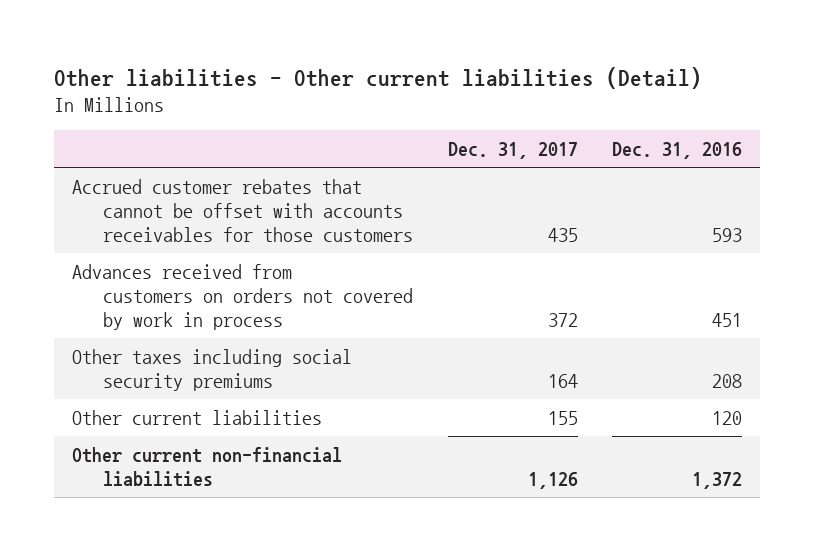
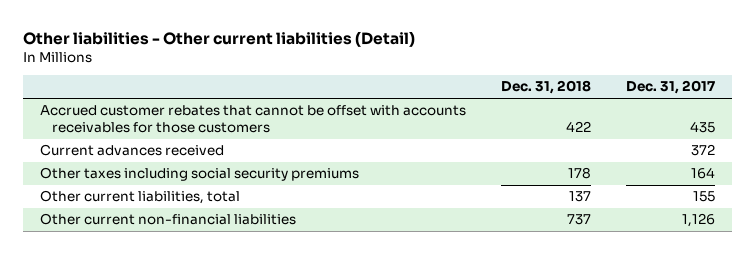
[612,141,743,159] Dec. 31, 2016 -> none
none -> [501,80,592,95] Dec. 31, 2018
[71,263,413,330] Advances received from customers on orders not covered by work in process -> [40,144,225,157] Current advances received
[71,409,322,425] Other current liabilities -> [40,190,241,205] Other current liabilities, total

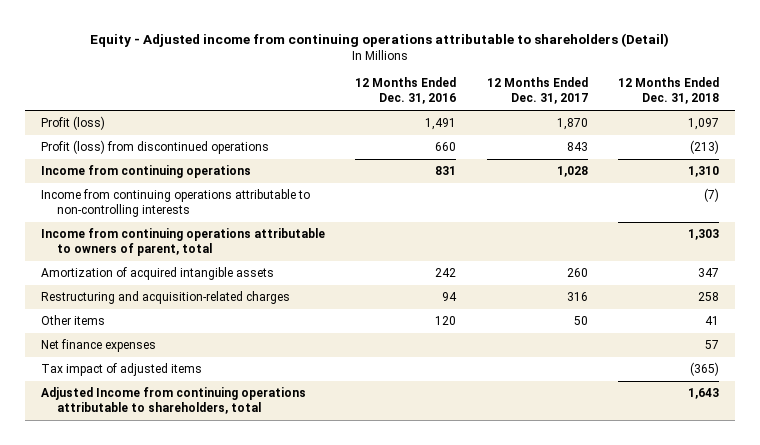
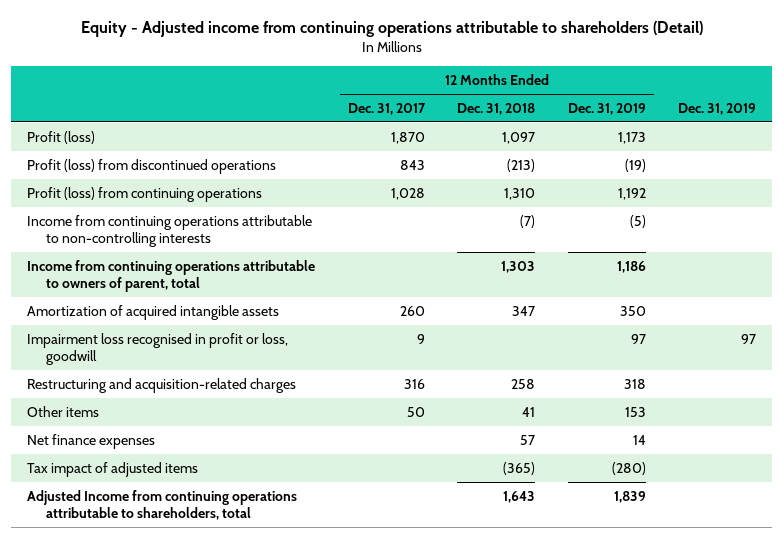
[355,77,457,105] 12 Months Ended Dec. 31, 2016 -> none
none -> [567,102,646,115] Dec. 31, 2019
none -> [678,102,757,115] Dec. 31, 2019
[40,165,251,179] Income from continuing operations -> [27,186,263,202] Profit (loss) from continuing operations
none -> [27,332,289,366] Impairment loss recognised in profit or loss, goodwill

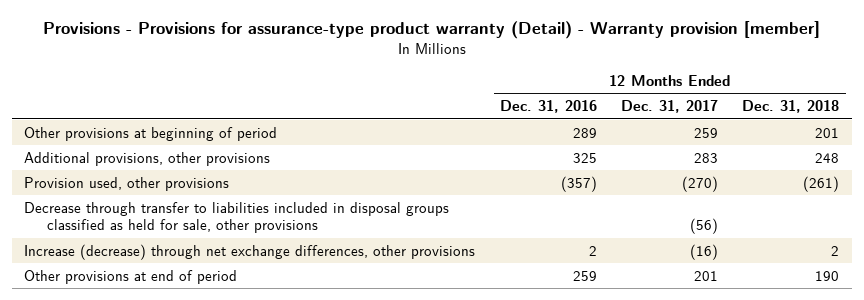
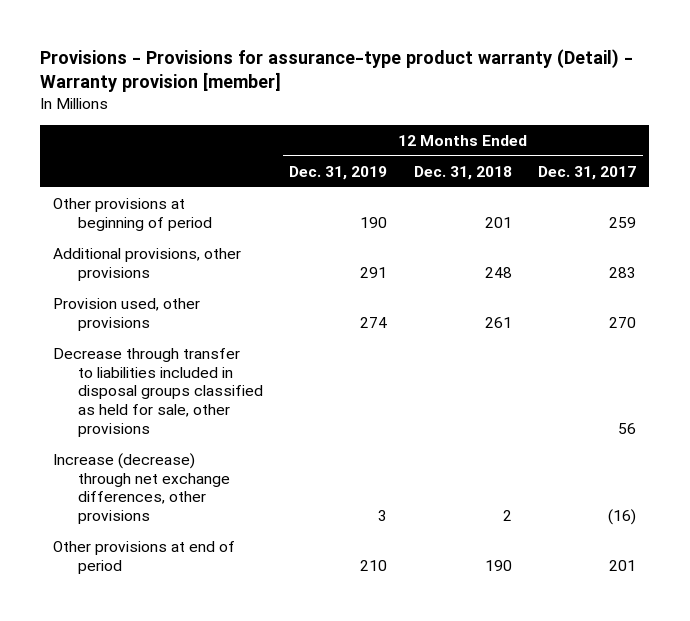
[499,100,597,114] Dec. 31, 2016 -> none
none -> [289,165,388,180] Dec. 31, 2019
[682,175,719,192] (270) -> [609,316,637,328] 270
[803,175,840,192] (261) -> [484,316,512,328] 261
[690,218,719,235] (56) -> [618,422,637,434] 56

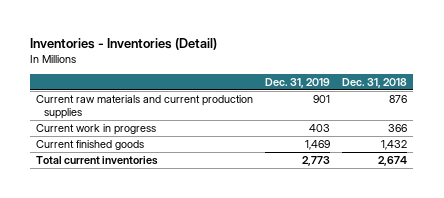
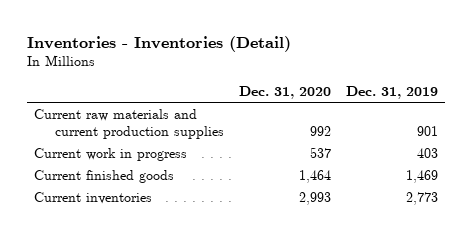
[342,77,408,88] Dec. 31, 2018 -> none
none -> [239,85,332,99] Dec. 31, 2020
[36,156,159,166] Total current inventories -> [34,191,153,204] Current inventories

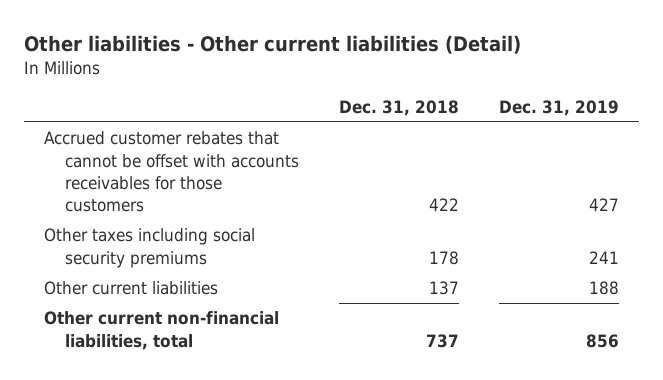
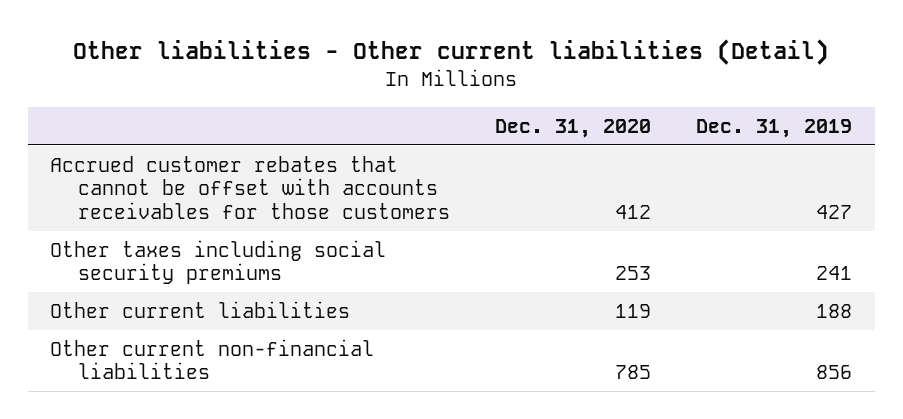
[339,100,460,117] Dec. 31, 2018 -> none
none -> [495,118,652,138] Dec. 31, 2020
[44,311,280,350] Other current non-financial liabilities, total -> [50,338,375,380] Other current non-financial liabilities

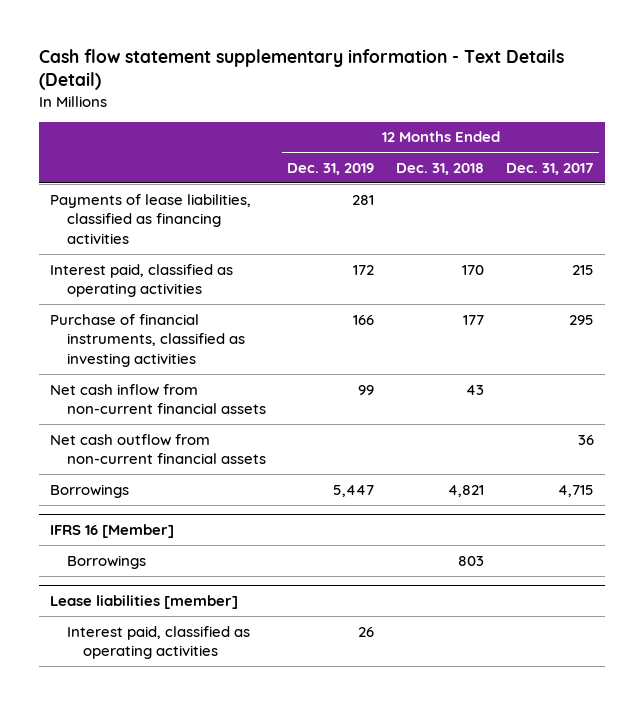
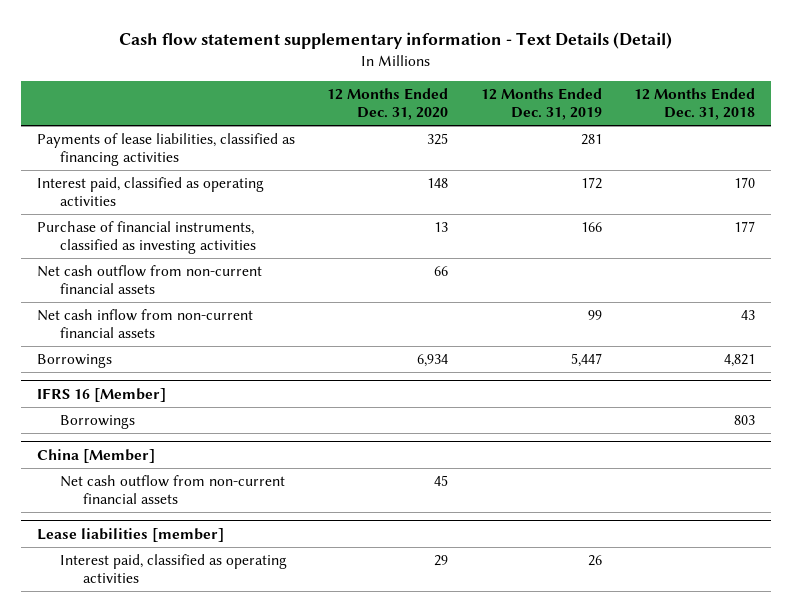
[505,163,594,176] Dec. 31, 2017 -> none
none -> [327,88,449,121] 12 Months Ended Dec. 31, 2020
[50,383,266,415] Net cash inflow from non-current financial assets -> [37,309,254,339] Net cash inflow from non-current financial assets
none -> [37,449,156,464] China [Member]
none -> [59,475,285,505] Net cash outflow from non-current financial assets

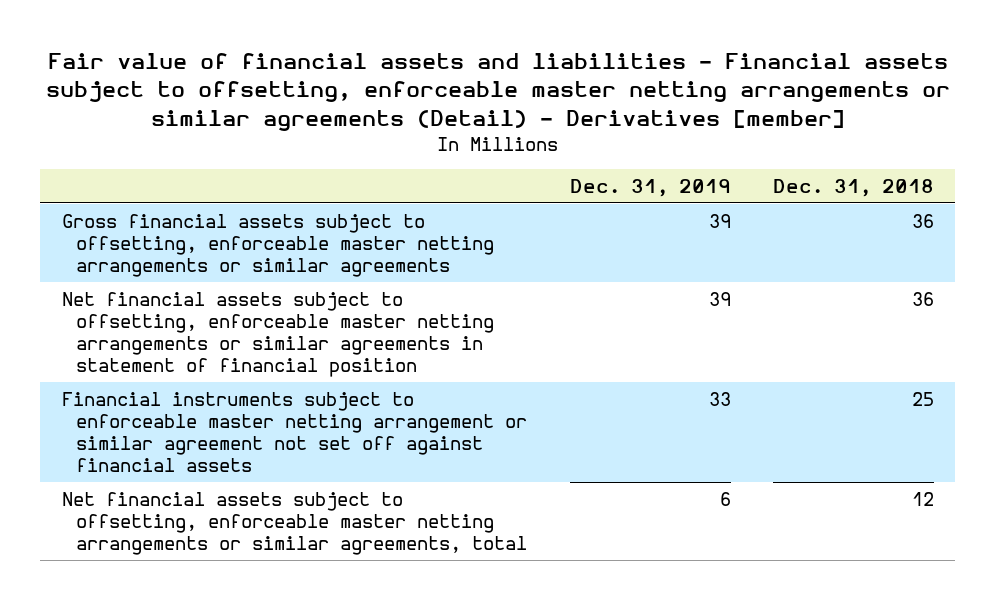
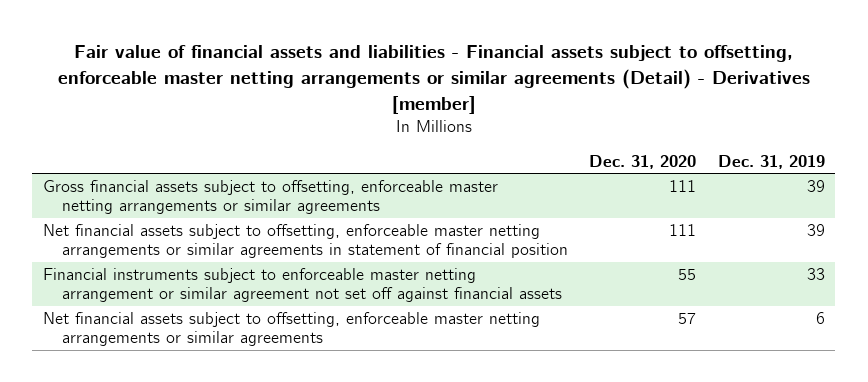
[773,178,935,197] Dec. 31, 2018 -> none
none -> [589,154,697,169] Dec. 31, 2020
[61,491,528,555] Net financial assets subject to offsetting, enforceable master netting arrangements or similar agreements, total -> [43,311,541,347] Net financial assets subject to offsetting, enforceable master netting arrangements or similar agreements

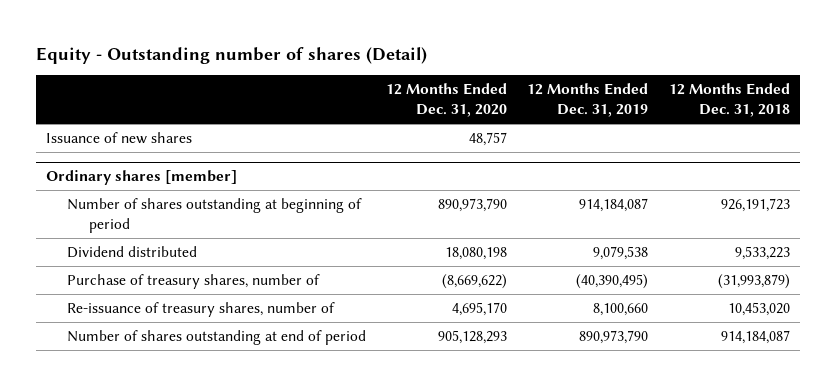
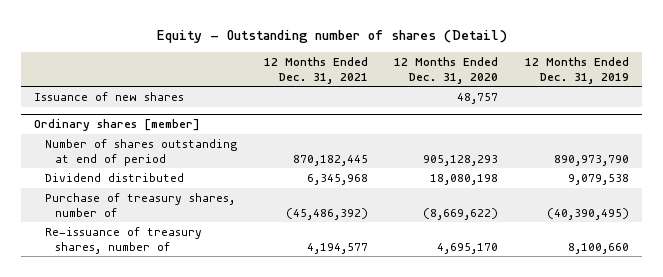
[668,83,790,118] 12 Months Ended Dec. 31, 2018 -> none
none -> [263,57,368,84] 12 Months Ended Dec. 31, 2021
[67,197,363,234] Number of shares outstanding at beginning of period -> none
[67,329,367,345] Number of shares outstanding at end of period -> [44,139,237,166] Number of shares outstanding at end of period

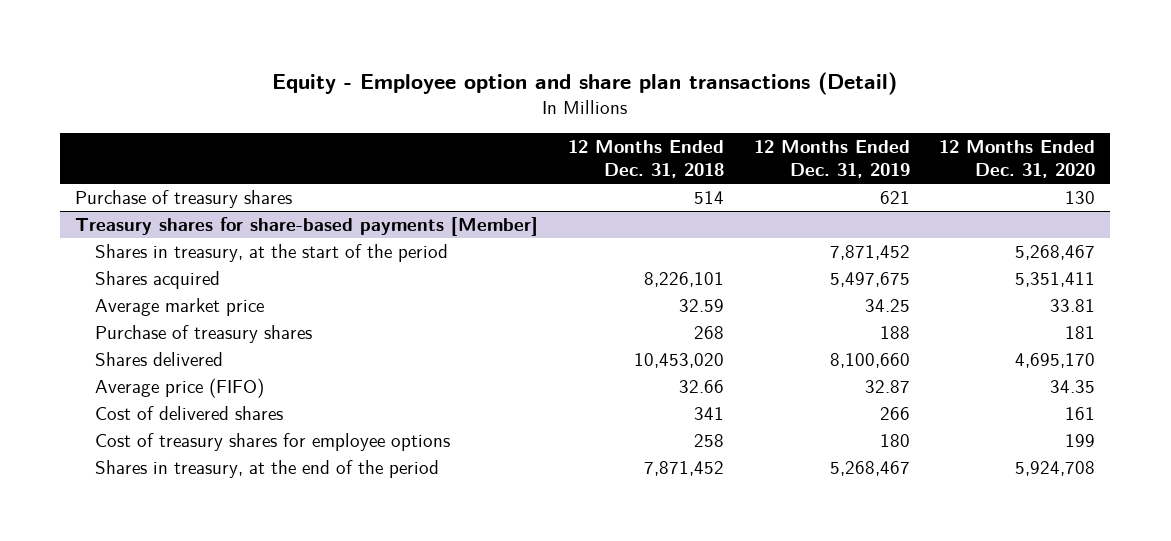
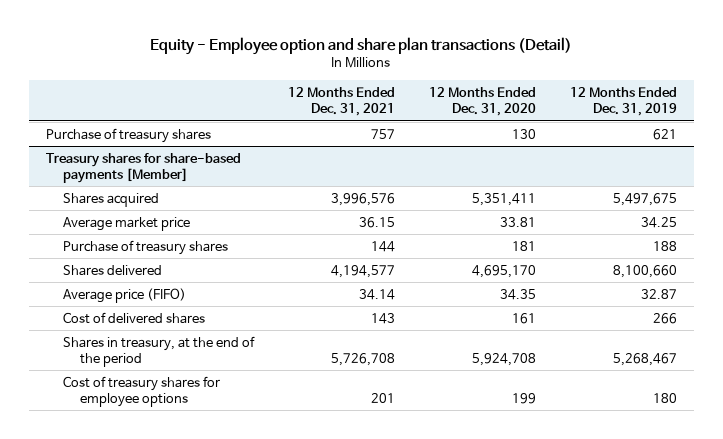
[568,140,725,179] 12 Months Ended Dec. 31, 2018 -> none
none -> [288,86,396,117] 12 Months Ended Dec. 31, 2021
[95,244,449,263] Shares in treasury, at the start of the period -> none
[95,433,451,452] Cost of treasury shares for employee options -> [63,375,221,408] Cost of treasury shares for employee options

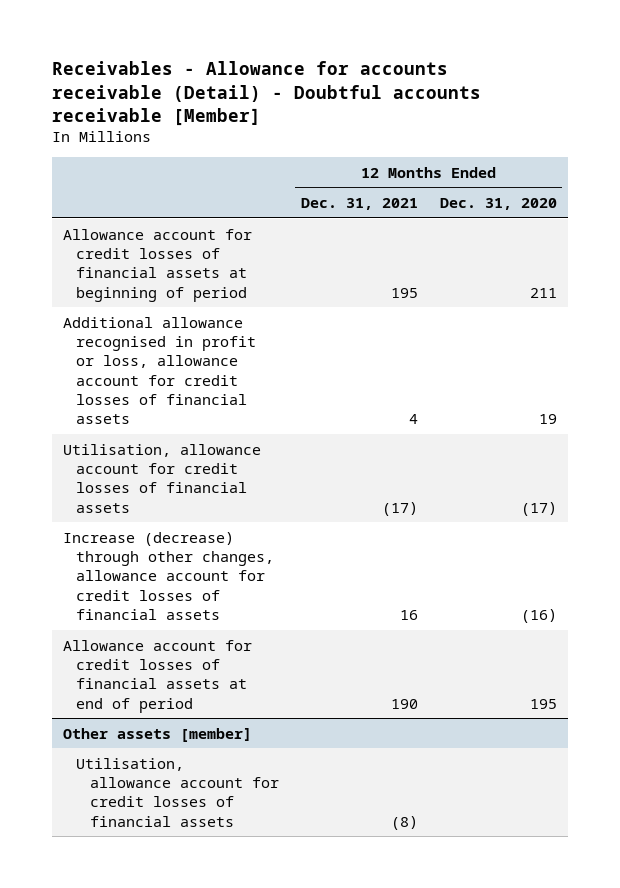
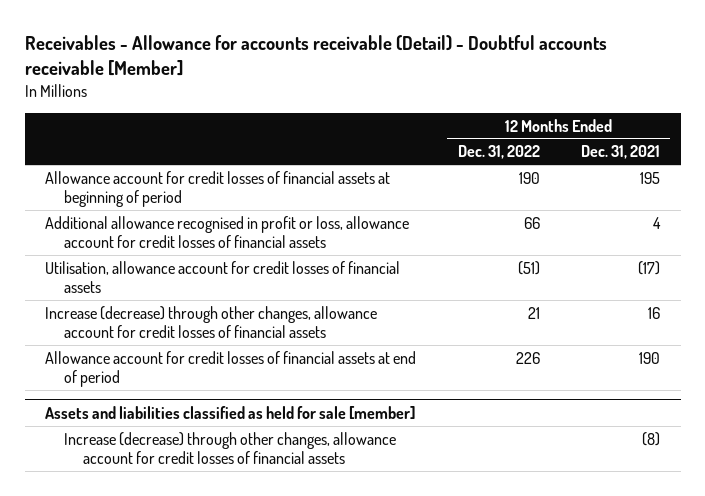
[439,197,557,210] Dec. 31, 2020 -> none
none -> [457,145,540,160] Dec. 31, 2022
[62,727,252,742] Other assets [member] -> [45,405,416,419] Assets and liabilities classified as held for sale [member]
[76,757,279,827] Utilisation, allowance account for credit losses of financial assets -> [64,431,397,465] Increase (decrease) through other changes, allowance account for credit losses of financial assets

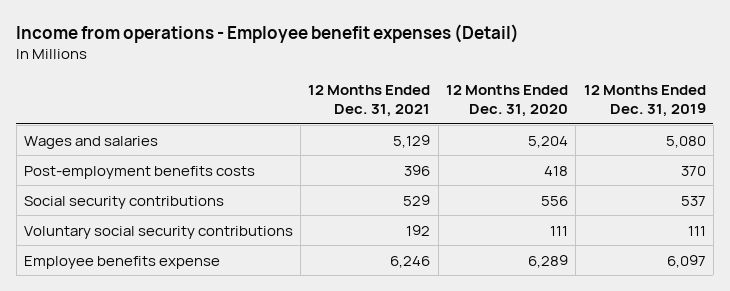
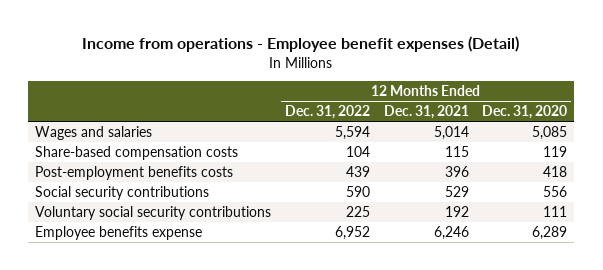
[583,84,706,117] 12 Months Ended Dec. 31, 2019 -> none
none -> [284,105,370,120] Dec. 31, 2022
[393,134,431,148] 5,129 -> [433,125,469,140] 5,014
[528,135,569,148] 5,204 -> [532,125,568,140] 5,085
none -> [35,145,239,160] Share-based compensation costs

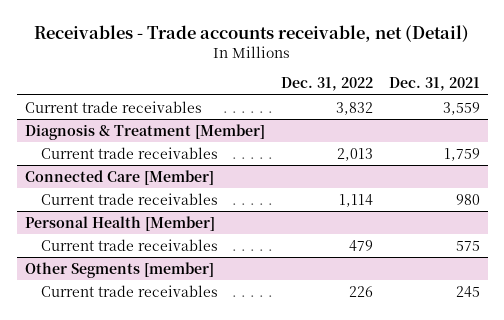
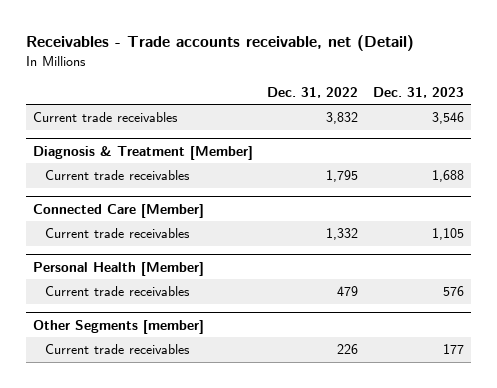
[388,77,480,92] Dec. 31, 2021 -> none
none -> [372,86,464,98] Dec. 31, 2023
[336,147,373,161] 2,013 -> [326,170,359,183] 1,795
[338,193,373,207] 1,114 -> [326,228,359,241] 1,332

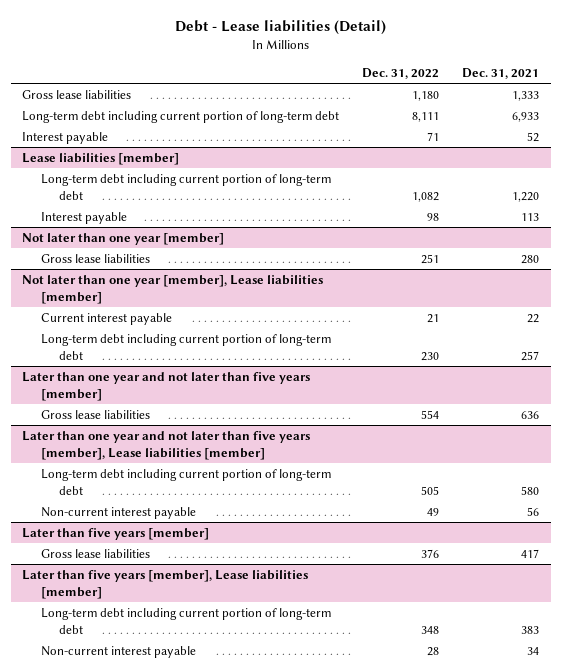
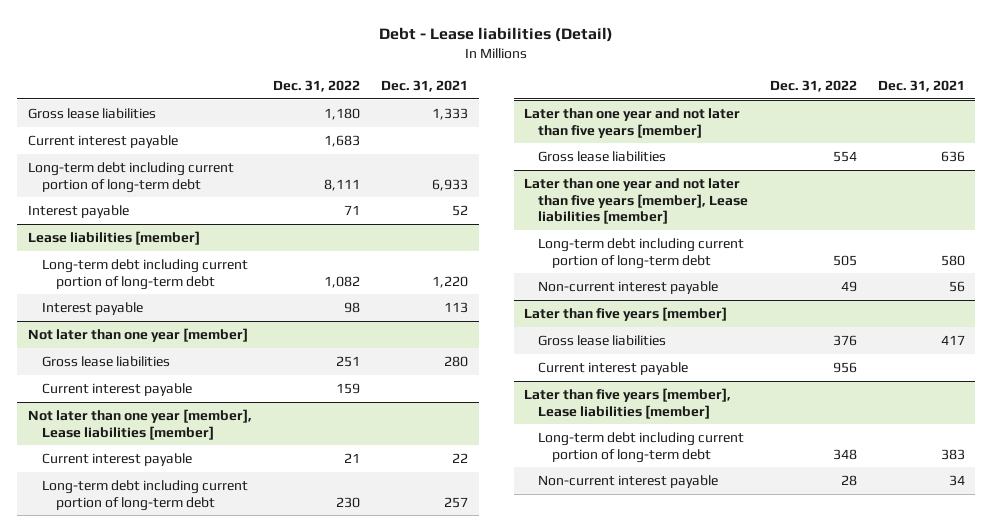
none -> [27,134,178,148] Current interest payable
none -> [41,382,192,396] Current interest payable
none -> [538,361,689,375] Current interest payable

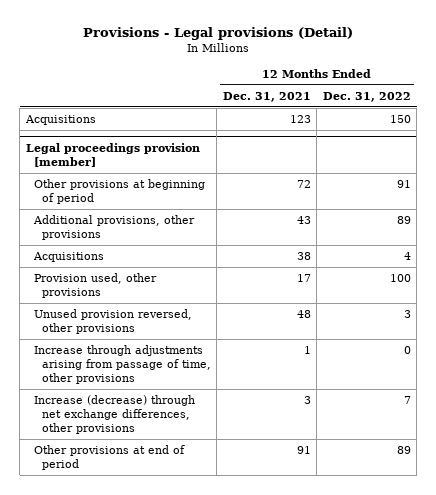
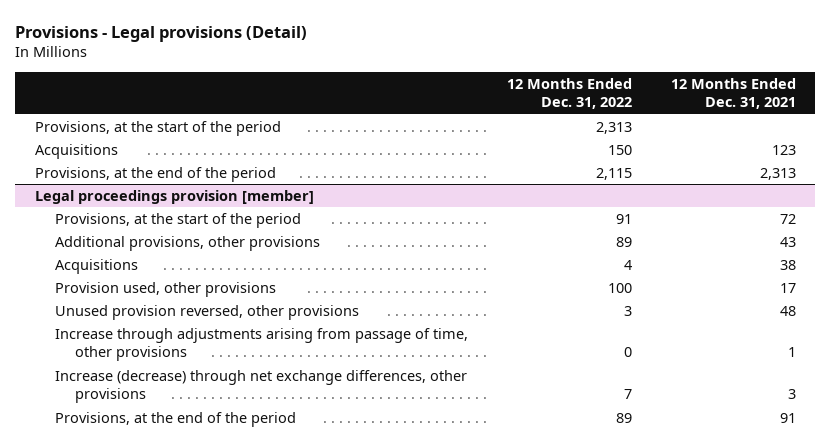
none -> [34,120,281,136] Provisions, at the start of the period
none -> [34,166,276,182] Provisions, at the end of the period
[33,179,205,204] Other provisions at beginning of period -> [54,212,301,228] Provisions, at the start of the period
[33,445,185,470] Other provisions at end of period -> [54,411,296,427] Provisions, at the end of the period

